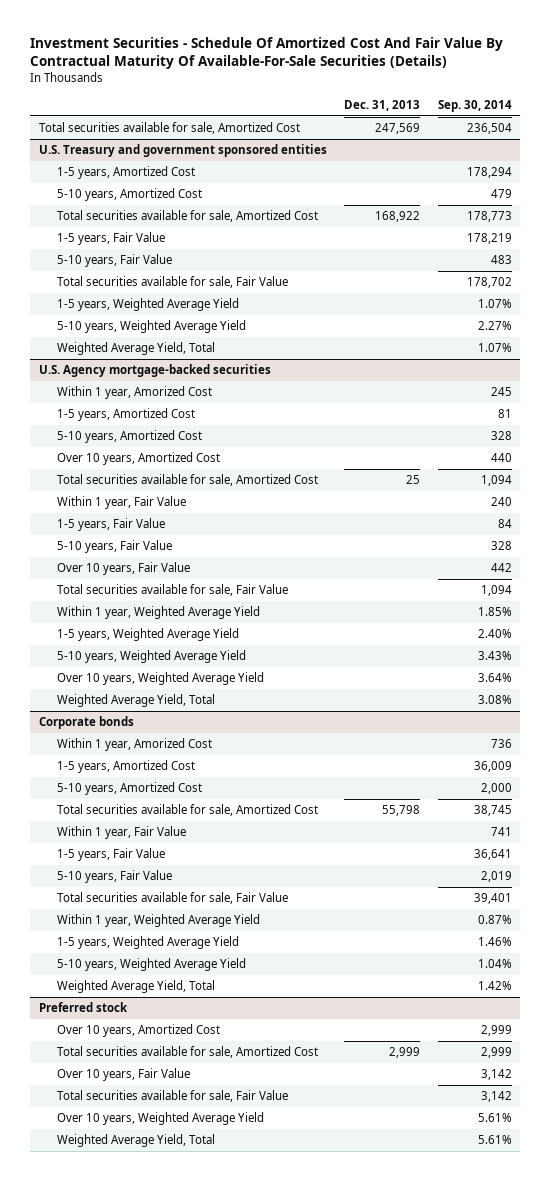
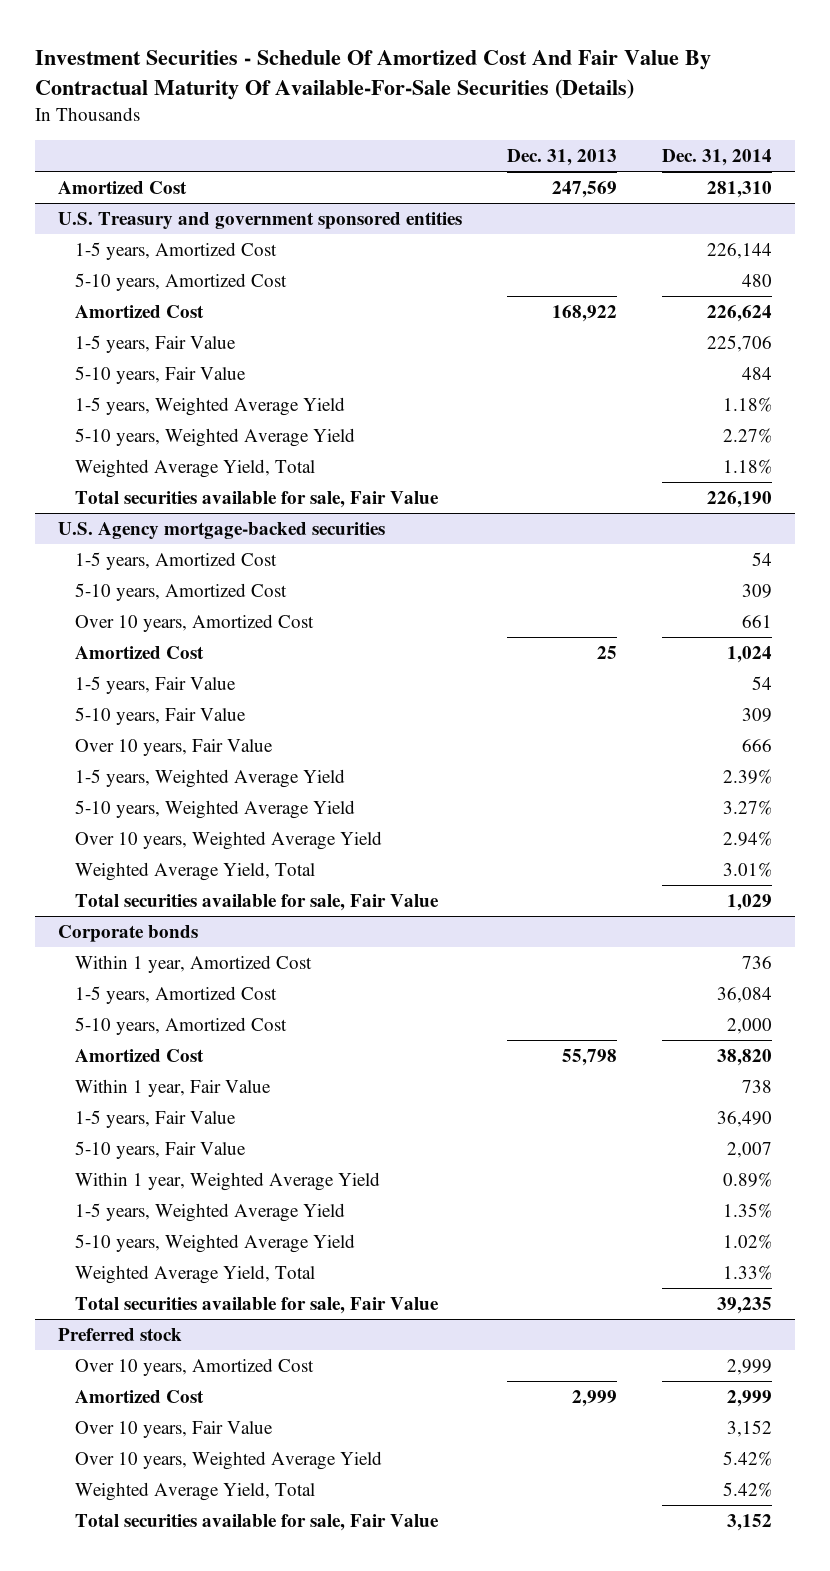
[437,99,512,112] Sep. 30, 2014 -> none
none -> [662,148,773,166] Dec. 31, 2014
[39,122,301,135] Total securities available for sale, Amortized Cost -> [57,181,187,195] Amortized Cost
[56,210,318,223] Total securities available for sale, Amortized Cost -> [74,305,204,319] Amortized Cost
[56,276,288,289] Total securities available for sale, Fair Value -> [74,491,439,509] Total securities available for sale, Fair Value
[56,386,212,400] Within 1 year, Amorized Cost -> none
[56,496,186,510] Within 1 year, Fair Value -> none
[56,474,318,487] Total securities available for sale, Amortized Cost -> [74,646,204,660] Amortized Cost
[56,606,260,620] Within 1 year, Weighted Average Yield -> none
[56,584,288,597] Total securities available for sale, Fair Value -> [74,894,439,912] Total securities available for sale, Fair Value
[56,738,212,752] Within 1 year, Amorized Cost -> [74,955,312,974] Within 1 year, Amortized Cost
[56,804,318,817] Total securities available for sale, Amortized Cost -> [74,1049,204,1063] Amortized Cost
[56,892,288,905] Total securities available for sale, Fair Value -> [74,1297,439,1315] Total securities available for sale, Fair Value
[56,1046,318,1059] Total securities available for sale, Amortized Cost -> [74,1390,204,1404] Amortized Cost
[56,1090,288,1103] Total securities available for sale, Fair Value -> [74,1514,439,1532] Total securities available for sale, Fair Value

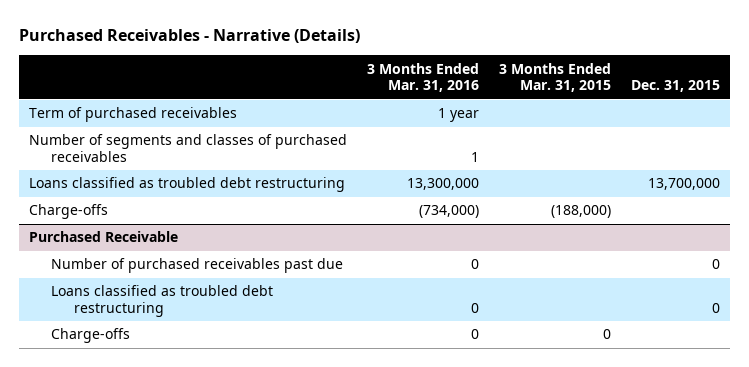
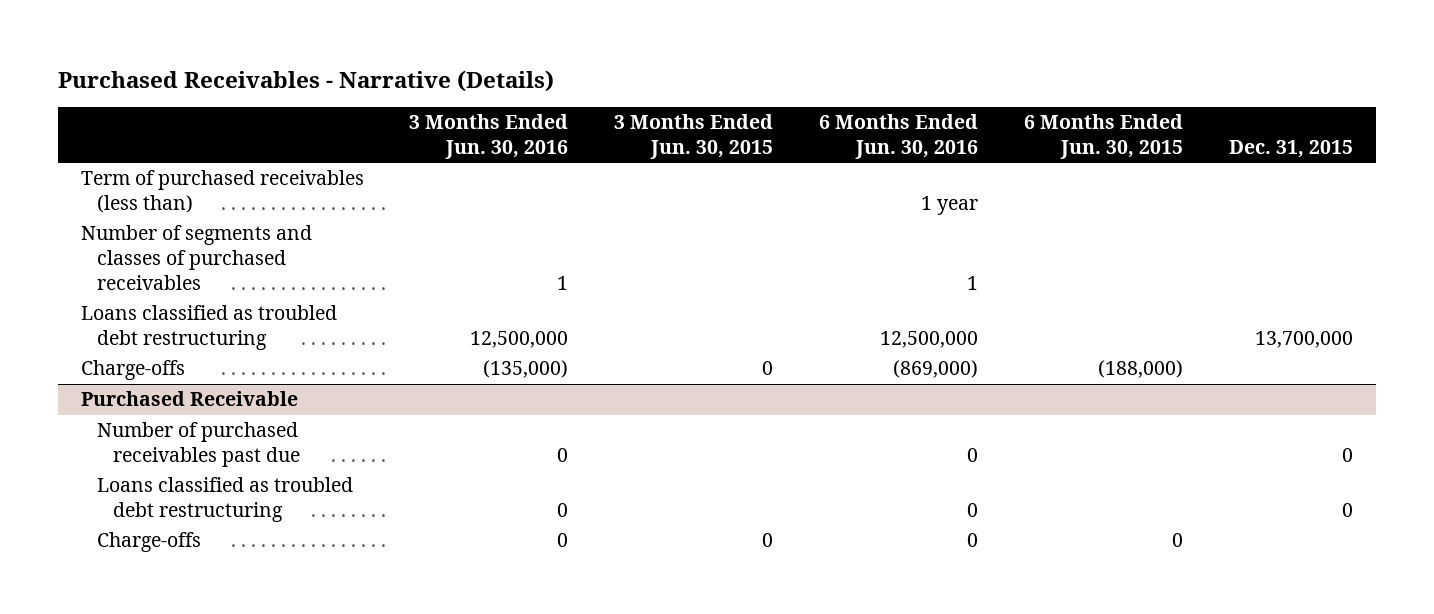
[367,62,480,93] 3 Months Ended Mar. 31, 2016 -> none
[499,62,612,93] 3 Months Ended Mar. 31, 2015 -> none
none -> [409,114,569,160] 3 Months Ended Jun. 30, 2016
none -> [614,114,774,160] 3 Months Ended Jun. 30, 2015
none -> [819,114,979,160] 6 Months Ended Jun. 30, 2016
none -> [1024,114,1184,160] 6 Months Ended Jun. 30, 2015
[29,107,238,123] Term of purchased receivables -> [80,170,364,213] Term of purchased receivables (less than)

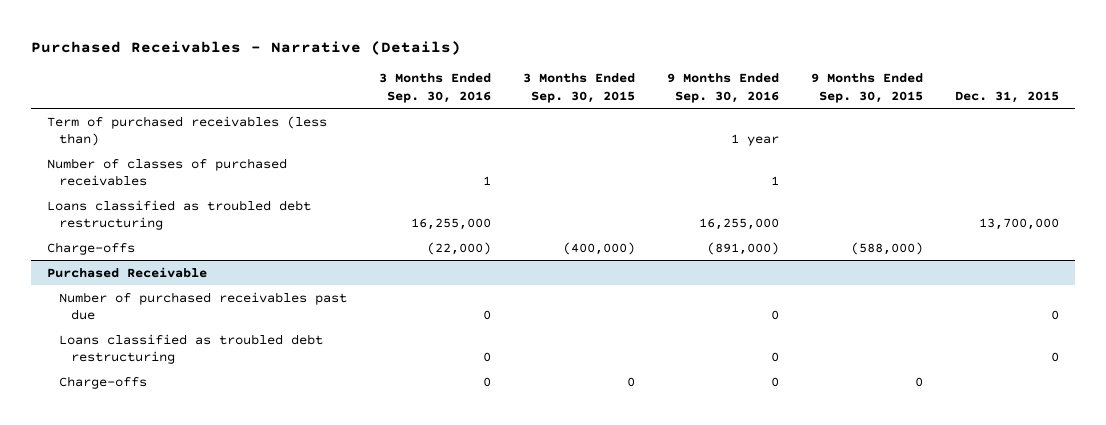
[409,114,569,160] 3 Months Ended Jun. 30, 2016 -> none
[614,114,774,160] 3 Months Ended Jun. 30, 2015 -> none
[819,114,979,160] 6 Months Ended Jun. 30, 2016 -> none
[1024,114,1184,160] 6 Months Ended Jun. 30, 2015 -> none
none -> [378,73,491,103] 3 Months Ended Sep. 30, 2016
none -> [522,73,635,103] 3 Months Ended Sep. 30, 2015
none -> [667,73,780,103] 9 Months Ended Sep. 30, 2016
none -> [811,73,924,103] 9 Months Ended Sep. 30, 2015
[80,225,312,290] Number of segments and classes of purchased receivables -> [46,157,287,186] Number of classes of purchased receivables

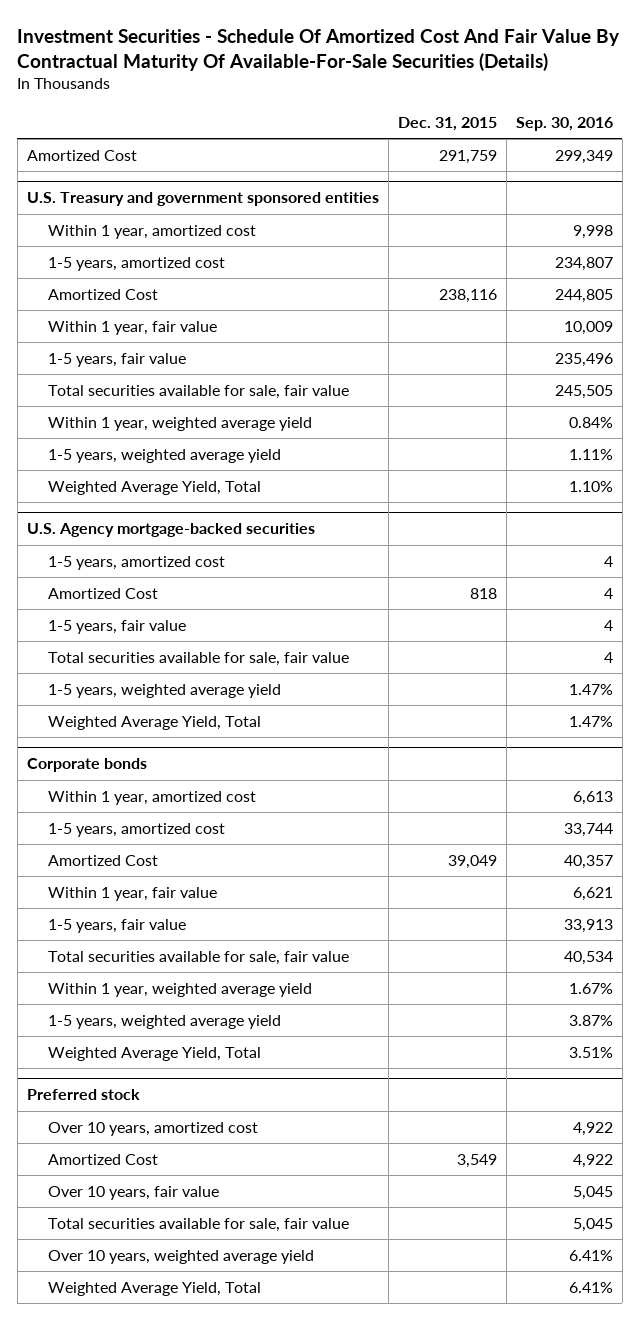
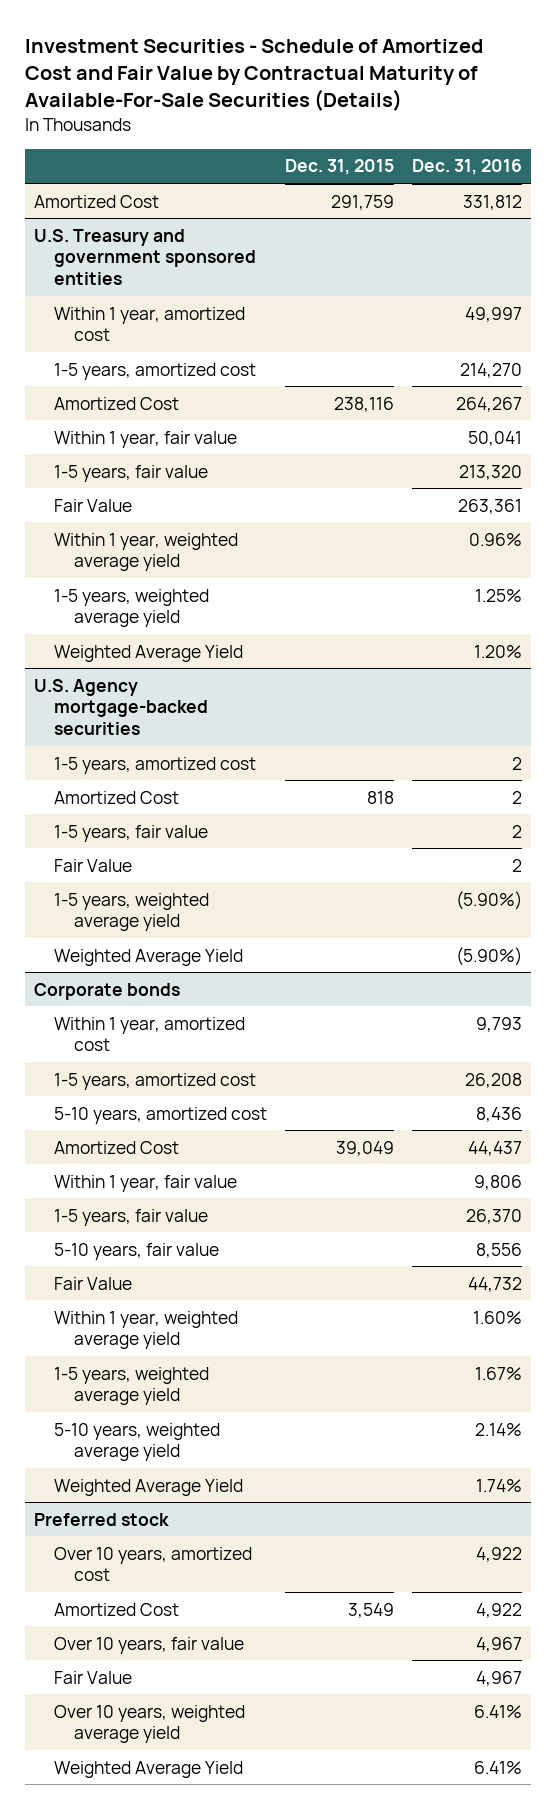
[17,28,621,71] Investment Securities - Schedule Of Amortized Cost And Fair Value By Contractual Maturity Of Available-For-Sale Securities (Details) -> [25,38,484,112] Investment Securities - Schedule of Amortized Cost and Fair Value by Contractual Maturity of Available-For-Sale Securities (Details)
[515,116,613,131] Sep. 30, 2016 -> none
none -> [412,159,523,176] Dec. 31, 2016
[47,385,349,400] Total securities available for sale, fair value -> [54,498,133,512] Fair Value
[47,481,261,496] Weighted Average Yield, Total -> [54,644,244,662] Weighted Average Yield
[47,652,349,667] Total securities available for sale, fair value -> [54,858,133,872] Fair Value
[47,716,261,731] Weighted Average Yield, Total -> [54,948,244,966] Weighted Average Yield
none -> [54,1106,268,1124] 5-10 years, amortized cost
none -> [54,1242,220,1260] 5-10 years, fair value
[47,951,349,966] Total securities available for sale, fair value -> [54,1276,133,1290] Fair Value
none -> [54,1422,221,1462] 5-10 years, weighted average yield
[47,1047,261,1062] Weighted Average Yield, Total -> [54,1478,244,1496] Weighted Average Yield
[47,1218,349,1233] Total securities available for sale, fair value -> [54,1670,133,1684] Fair Value
[47,1282,261,1297] Weighted Average Yield, Total -> [54,1760,244,1778] Weighted Average Yield

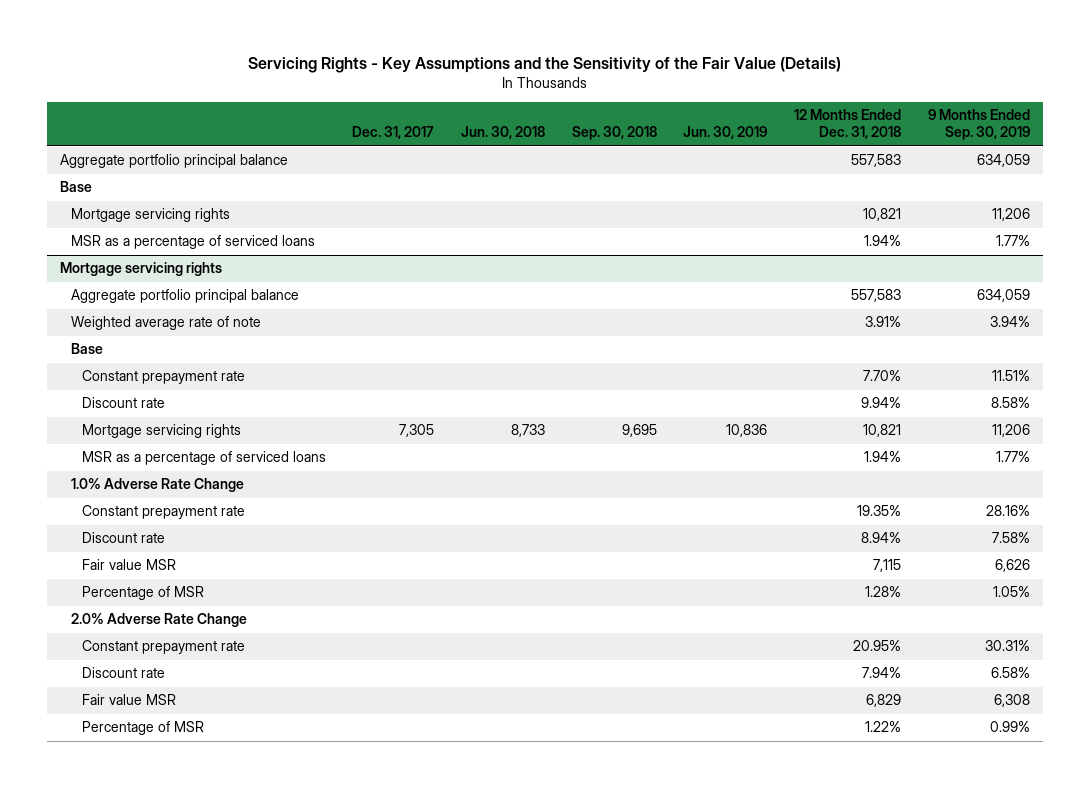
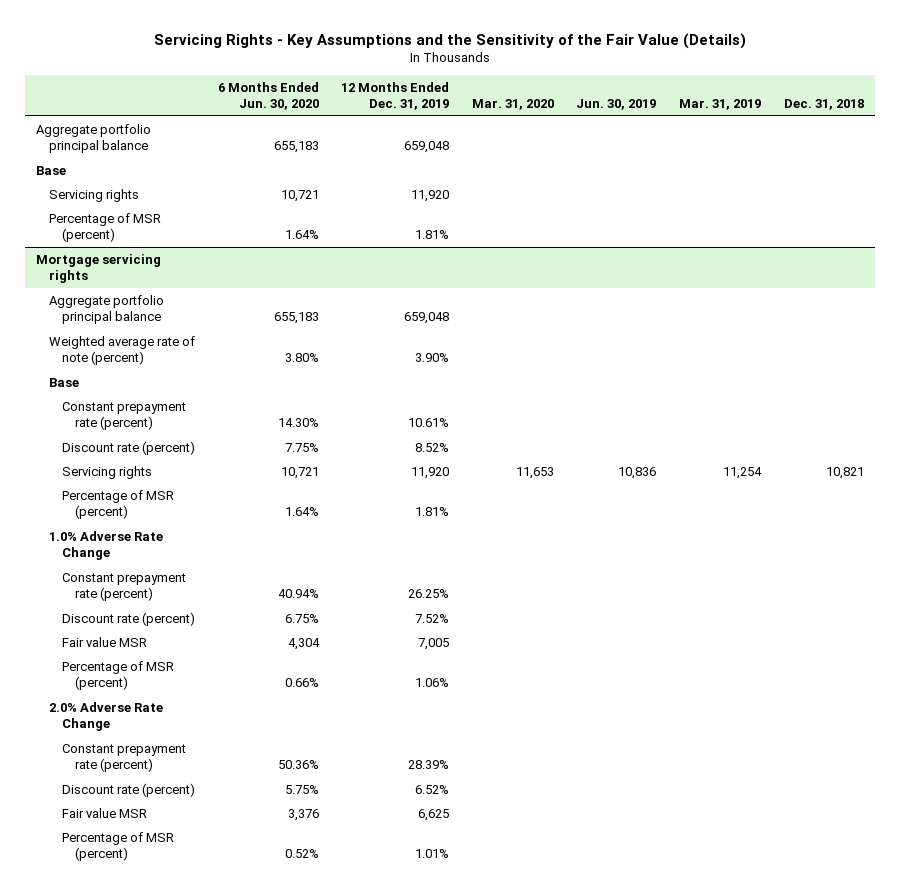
[352,126,435,140] Dec. 31, 2017 -> none
[460,126,545,140] Jun. 30, 2018 -> none
[571,126,657,141] Sep. 30, 2018 -> none
[794,109,902,140] 12 Months Ended Dec. 31, 2018 -> none
[927,109,1030,141] 9 Months Ended Sep. 30, 2019 -> none
none -> [217,81,319,111] 6 Months Ended Jun. 30, 2020
none -> [341,81,450,111] 12 Months Ended Dec. 31, 2019
none -> [471,99,554,111] Mar. 31, 2020
none -> [679,99,762,111] Mar. 31, 2019
none -> [783,99,864,111] Dec. 31, 2018
[70,208,230,223] Mortgage servicing rights -> [48,188,139,202] Servicing rights
[70,235,315,250] MSR as a percentage of serviced loans -> [48,212,161,243] Percentage of MSR (percent)
[70,316,261,331] Weighted average rate of note -> [48,335,195,366] Weighted average rate of note (percent)
[81,370,245,385] Constant prepayment rate -> [61,401,186,431] Constant prepayment rate (percent)
[81,397,165,409] Discount rate -> [61,440,195,455] Discount rate (percent)
[81,424,241,439] Mortgage servicing rights -> [61,465,152,479] Servicing rights
[81,451,326,466] MSR as a percentage of serviced loans -> [61,489,174,520] Percentage of MSR (percent)
[81,505,245,520] Constant prepayment rate -> [61,572,186,602] Constant prepayment rate (percent)
[81,532,165,544] Discount rate -> [61,611,195,626] Discount rate (percent)
[81,586,204,601] Percentage of MSR -> [61,660,174,691] Percentage of MSR (percent)
[81,640,245,655] Constant prepayment rate -> [61,743,186,773] Constant prepayment rate (percent)
[81,667,165,679] Discount rate -> [61,782,195,797] Discount rate (percent)
[81,721,204,736] Percentage of MSR -> [61,831,174,862] Percentage of MSR (percent)

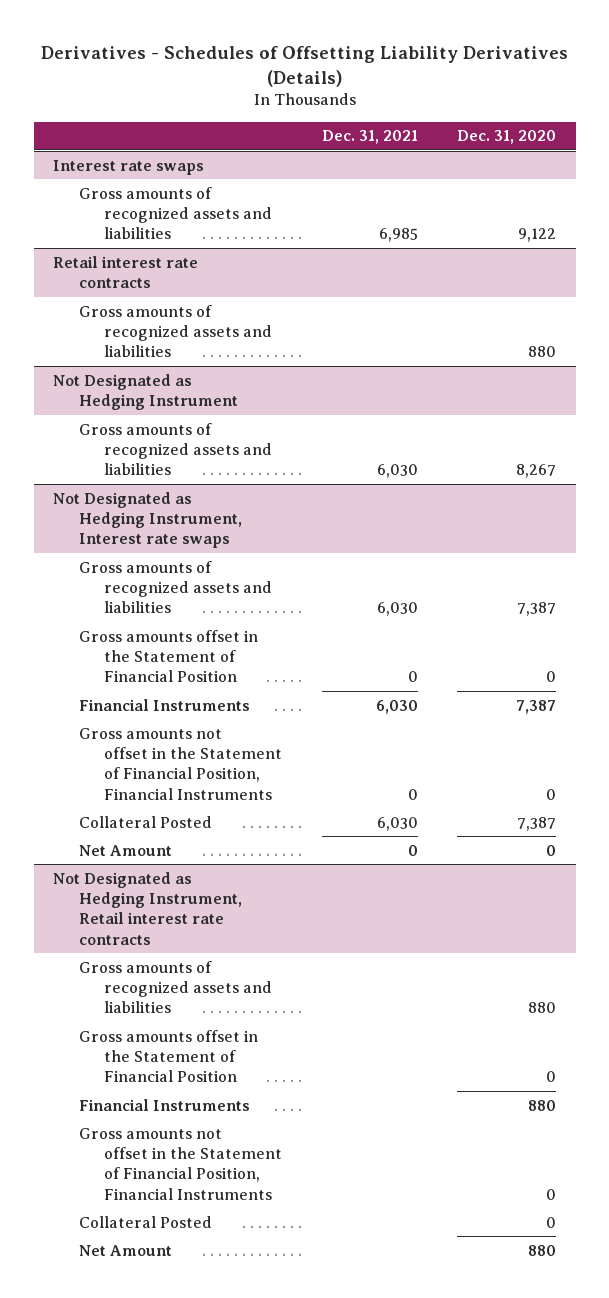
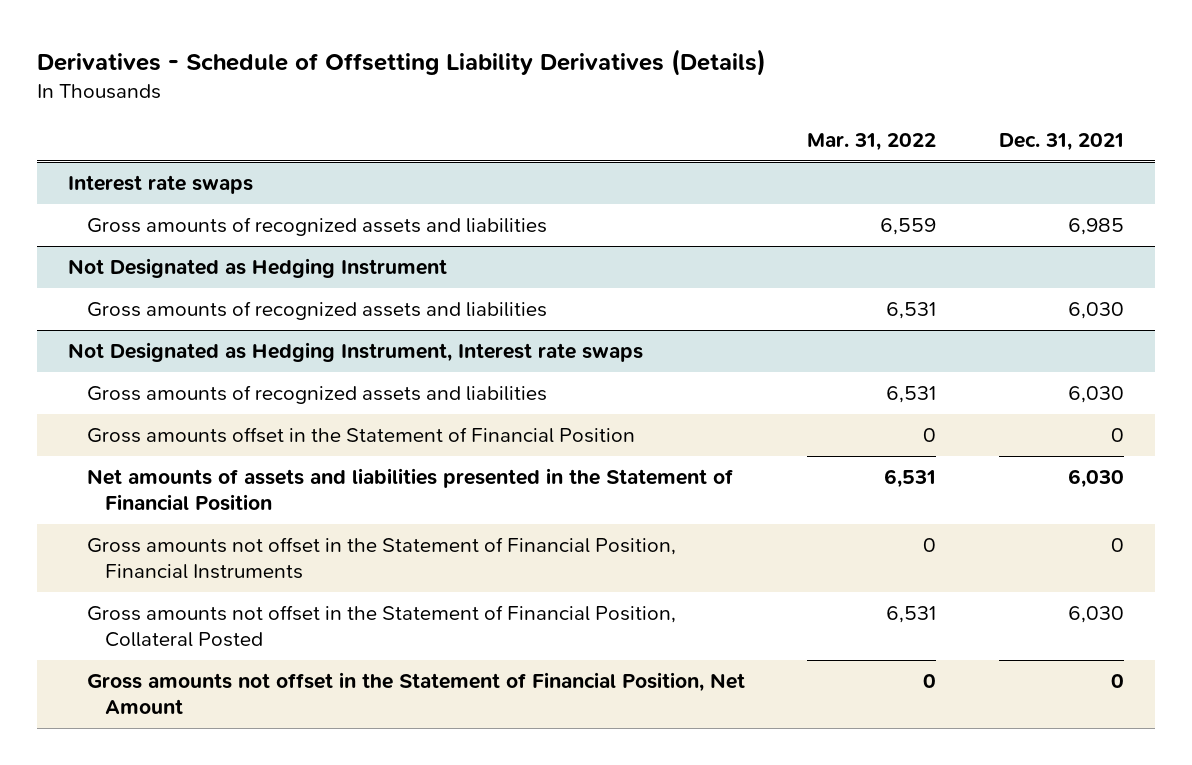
[40,45,568,87] Derivatives - Schedules of Offsetting Liability Derivatives (Details) -> [37,48,767,76] Derivatives - Schedule of Offsetting Liability Derivatives (Details)
[456,130,556,145] Dec. 31, 2020 -> none
none -> [807,132,937,151] Mar. 31, 2022
[53,255,199,289] Retail interest rate contracts -> none
[78,304,273,358] Gross amounts of recognized assets and liabilities -> none
[78,698,250,711] Financial Instruments -> [86,468,734,512] Net amounts of assets and liabilities presented in the Statement of Financial Position
[53,871,242,945] Not Designated as Hedging Instrument, Retail interest rate contracts -> none
[78,960,273,1014] Gross amounts of recognized assets and liabilities -> none
[78,1029,258,1083] Gross amounts offset in the Statement of Financial Position -> none
[78,1098,250,1111] Financial Instruments -> none
[78,1127,283,1200] Gross amounts not offset in the Statement of Financial Position, Financial Instruments -> none
[78,1215,212,1228] Collateral Posted -> none
[78,1244,172,1256] Net Amount -> none
[78,815,212,828] Collateral Posted -> [86,605,676,648] Gross amounts not offset in the Statement of Financial Position, Collateral Posted
[78,844,172,856] Net Amount -> [86,672,745,715] Gross amounts not offset in the Statement of Financial Position, Net Amount

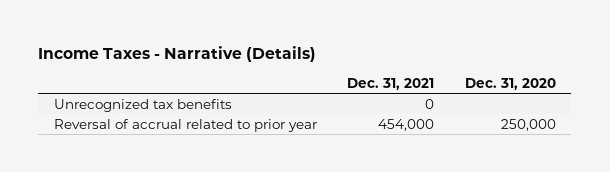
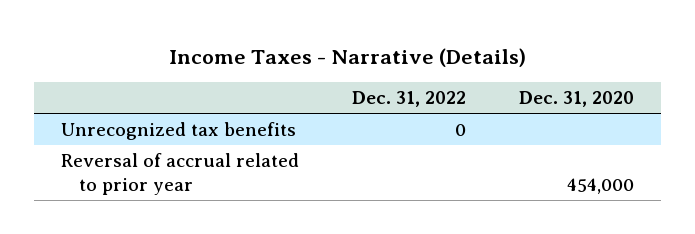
[347,77,435,90] Dec. 31, 2021 -> none
none -> [351,91,466,108] Dec. 31, 2022
[500,118,556,131] 250,000 -> [567,177,635,194] 454,000

